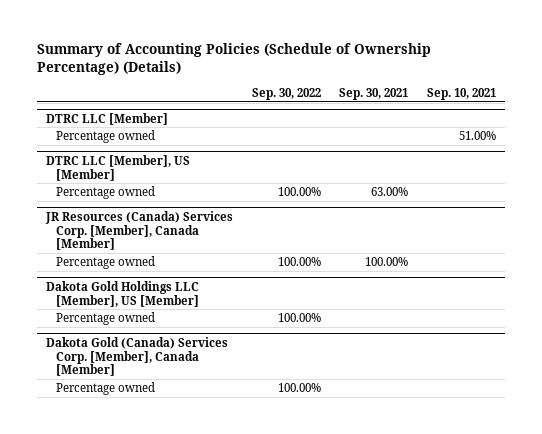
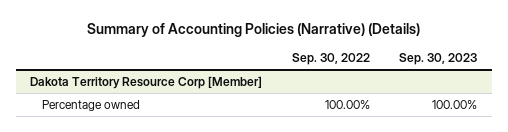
[36,43,431,76] Summary of Accounting Policies (Schedule of Ownership Percentage) (Details) -> [86,23,420,38] Summary of Accounting Policies (Narrative) (Details)
[339,87,409,100] Sep. 30, 2021 -> none
[426,87,496,100] Sep. 10, 2021 -> none
none -> [399,53,478,66] Sep. 30, 2023
[55,129,155,143] Percentage owned -> none
[45,154,190,181] DTRC LLC [Member], US [Member] -> none
[55,185,155,199] Percentage owned -> none
[44,210,233,251] JR Resources (Canada) Services Corp. [Member], Canada [Member] -> none
[55,255,155,269] Percentage owned -> none
[45,280,199,307] Dakota Gold Holdings LLC [Member], US [Member] -> none
[55,311,155,325] Percentage owned -> none
[45,336,228,377] Dakota Gold (Canada) Services Corp. [Member], Canada [Member] -> none
[45,112,168,125] DTRC LLC [Member] -> [30,75,263,89] Dakota Territory Resource Corp [Member]

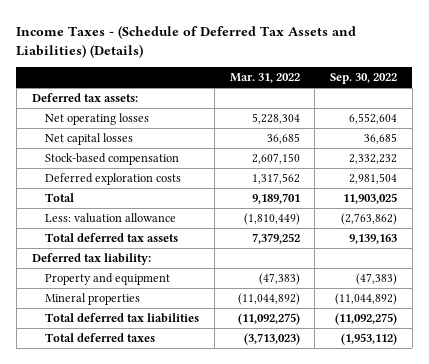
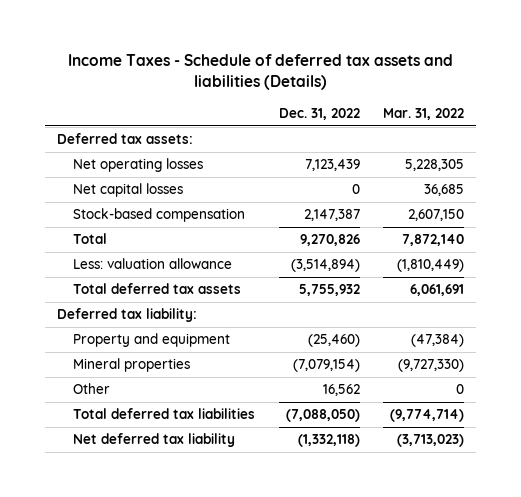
[16,24,357,58] Income Taxes - (Schedule of Deferred Tax Assets and Liabilities) (Details) -> [67,54,453,91] Income Taxes - Schedule of deferred tax assets and liabilities (Details)
[330,73,398,85] Sep. 30, 2022 -> none
none -> [278,108,360,121] Dec. 31, 2022
[251,113,300,125] 5,228,304 -> [405,159,465,172] 5,228,305
[45,173,182,186] Deferred exploration costs -> none
[251,193,300,205] 9,189,701 -> [402,234,465,247] 7,872,140
[251,233,300,245] 7,379,252 -> [410,284,465,297] 6,061,691
[258,273,300,286] (47,383) -> [411,334,465,348] (47,384)
[237,293,300,306] (11,044,892) -> [398,359,465,373] (9,727,330)
none -> [73,383,111,395] Other
[237,313,300,326] (11,092,275) -> [390,409,465,423] (9,774,714)
[45,333,156,343] Total deferred taxes -> [73,433,236,448] Net deferred tax liability

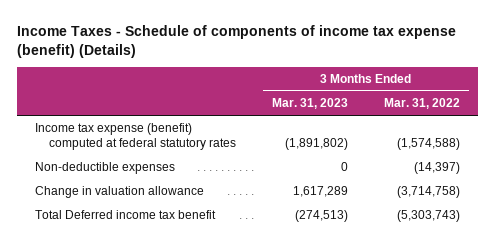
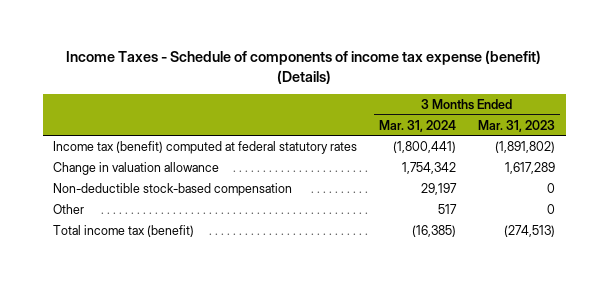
[384,98,461,110] Mar. 31, 2022 -> none
none -> [379,119,457,132] Mar. 31, 2024
[34,162,175,175] Non-deductible expenses -> none
[34,123,237,150] Income tax expense (benefit) computed at federal statutory rates -> [53,140,358,154] Income tax (benefit) computed at federal statutory rates
none -> [53,182,293,196] Non-deductible stock-based compensation
none -> [53,203,85,214] Other
[34,210,216,220] Total Deferred income tax benefit -> [53,224,195,237] Total income tax (benefit)

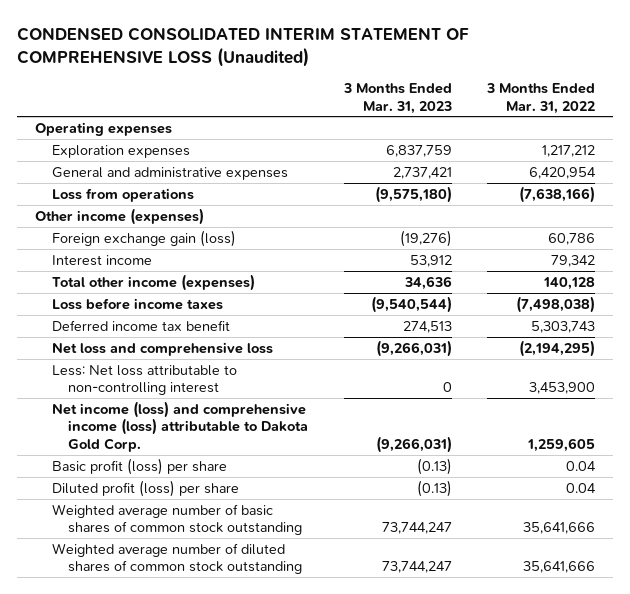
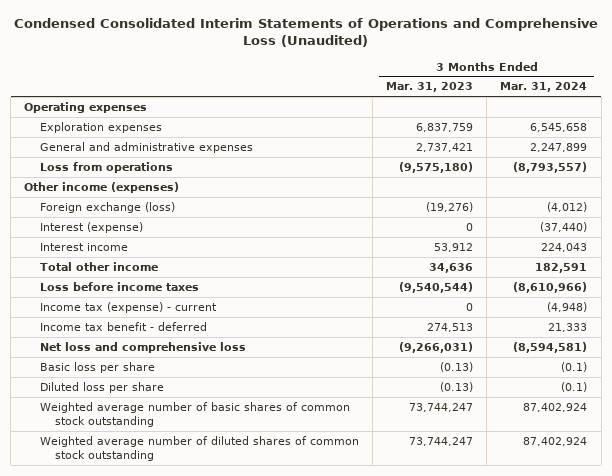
[17,26,470,67] CONDENSED CONSOLIDATED INTERIM STATEMENT OF COMPREHENSIVE LOSS (Unaudited) -> [13,18,598,48] Condensed Consolidated Interim Statements of Operations and Comprehensive Loss (Unaudited)
[486,83,596,114] 3 Months Ended Mar. 31, 2022 -> none
none -> [500,82,588,93] Mar. 31, 2024
[51,229,236,247] Foreign exchange gain (loss) -> [39,201,175,213] Foreign exchange (loss)
none -> [39,221,143,233] Interest (expense)
[51,273,255,291] Total other income (expenses) -> [39,261,158,271] Total other income
none -> [39,301,217,313] Income tax (expense) - current
[51,319,230,331] Deferred income tax benefit -> [39,321,207,331] Income tax benefit - deferred
[51,364,237,396] Less: Net loss attributable to non-controlling interest -> none
[51,400,309,452] Net income (loss) and comprehensive income (loss) attributable to Dakota Gold Corp. -> none
[51,457,227,475] Basic profit (loss) per share -> [39,361,155,373] Basic loss per share
[51,479,239,497] Diluted profit (loss) per share -> [39,381,164,393] Diluted loss per share

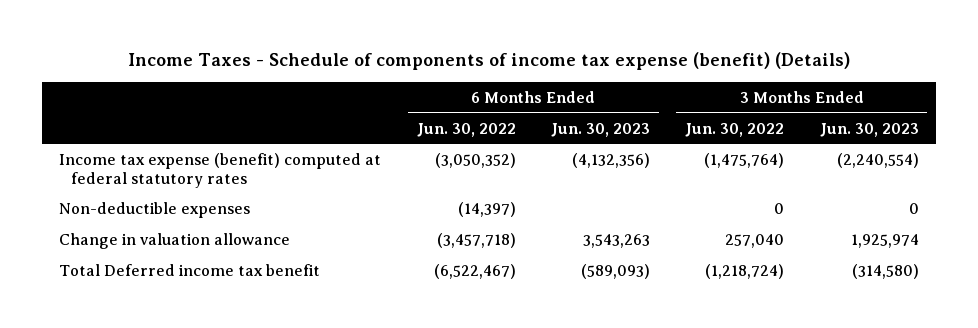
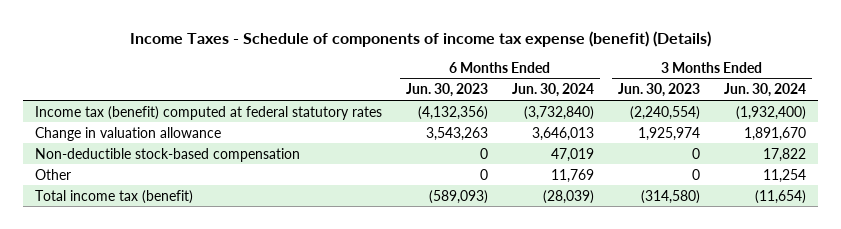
[416,122,516,137] Jun. 30, 2022 -> none
[685,122,785,137] Jun. 30, 2022 -> none
none -> [512,83,595,98] Jun. 30, 2024
none -> [723,83,806,98] Jun. 30, 2024
[59,201,251,218] Non-deductible expenses -> none
[59,152,382,188] Income tax expense (benefit) computed at federal statutory rates -> [35,105,383,120] Income tax (benefit) computed at federal statutory rates
none -> [35,147,301,162] Non-deductible stock-based compensation
none -> [35,168,72,180] Other
[59,263,321,276] Total Deferred income tax benefit -> [35,189,194,204] Total income tax (benefit)

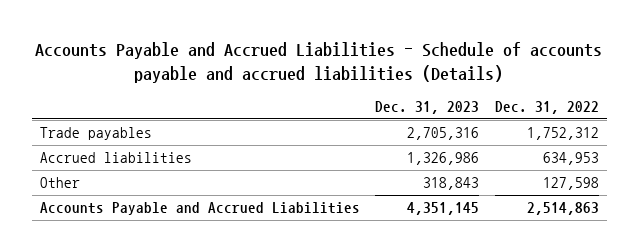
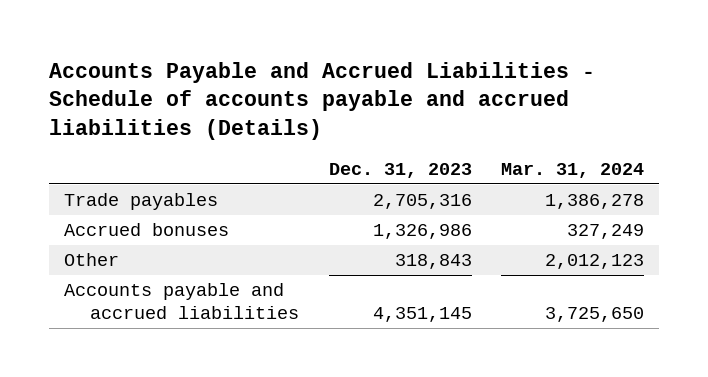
[495,101,600,115] Dec. 31, 2022 -> none
none -> [501,162,645,178] Mar. 31, 2024
[39,152,192,164] Accrued liabilities -> [63,223,229,237] Accrued bonuses
[39,202,360,216] Accounts Payable and Accrued Liabilities -> [63,283,299,320] Accounts payable and accrued liabilities

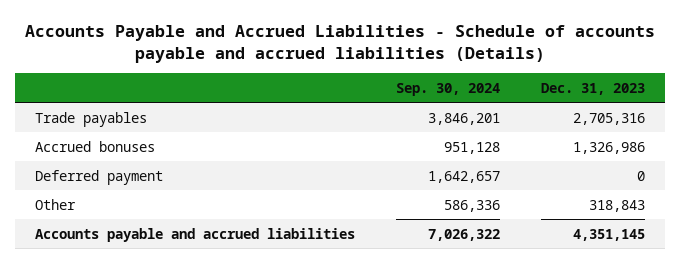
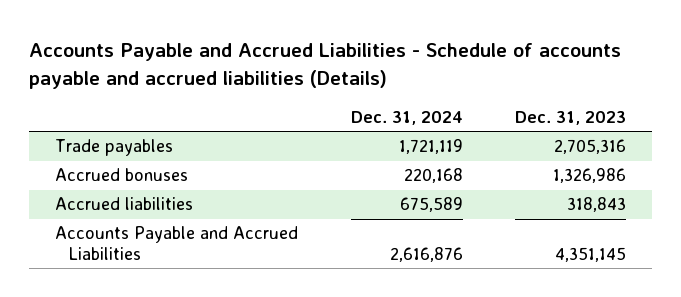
[396,82,501,96] Sep. 30, 2024 -> none
none -> [350,111,463,126] Dec. 31, 2024
[35,169,164,185] Deferred payment -> none
[35,198,77,210] Other -> [55,197,194,211] Accrued liabilities
[35,227,356,242] Accounts payable and accrued liabilities -> [55,226,299,261] Accounts Payable and Accrued Liabilities

